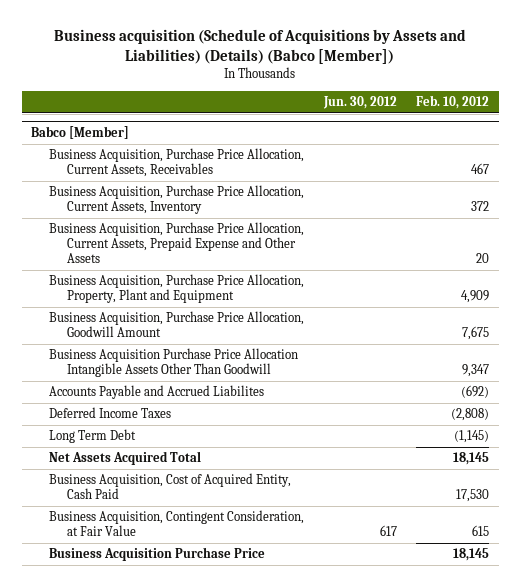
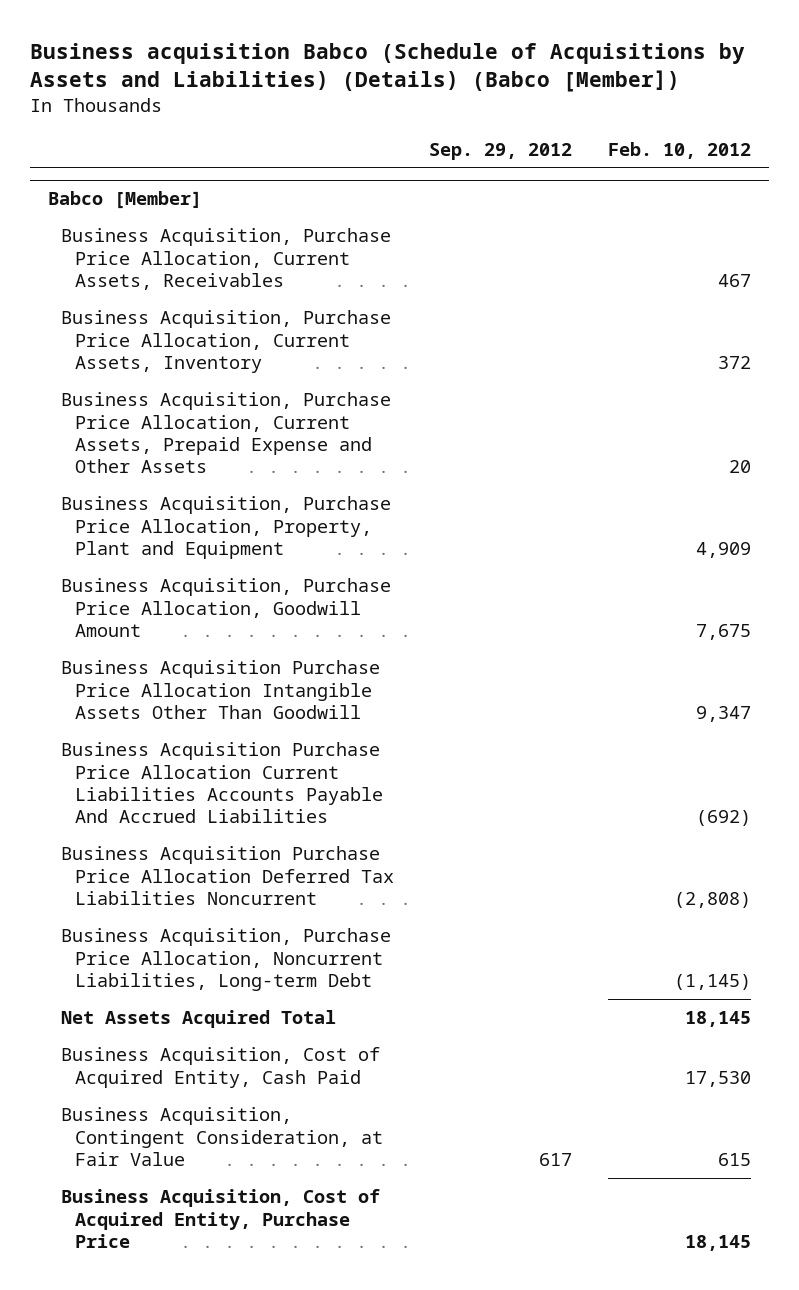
[54,29,467,64] Business acquisition (Schedule of Acquisitions by Assets and Liabilities) (Details) (Babco [Member]) -> [29,42,745,93] Business acquisition Babco (Schedule of Acquisitions by Assets and Liabilities) (Details) (Babco [Member])
[322,96,397,110] Jun. 30, 2012 -> none
none -> [429,142,573,160] Sep. 29, 2012
[49,385,265,400] Accounts Payable and Accrued Liabilites -> [61,742,383,824] Business Acquisition Purchase Price Allocation Current Liabilities Accounts Payable And Accrued Liabilities
[49,407,172,419] Deferred Income Taxes -> [61,846,394,906] Business Acquisition Purchase Price Allocation Deferred Tax Liabilities Noncurrent
[49,429,137,444] Long Term Debt -> [61,928,392,992] Business Acquisition, Purchase Price Allocation, Noncurrent Liabilities, Long-term Debt
[49,547,266,562] Business Acquisition Purchase Price -> [61,1189,381,1249] Business Acquisition, Cost of Acquired Entity, Purchase Price

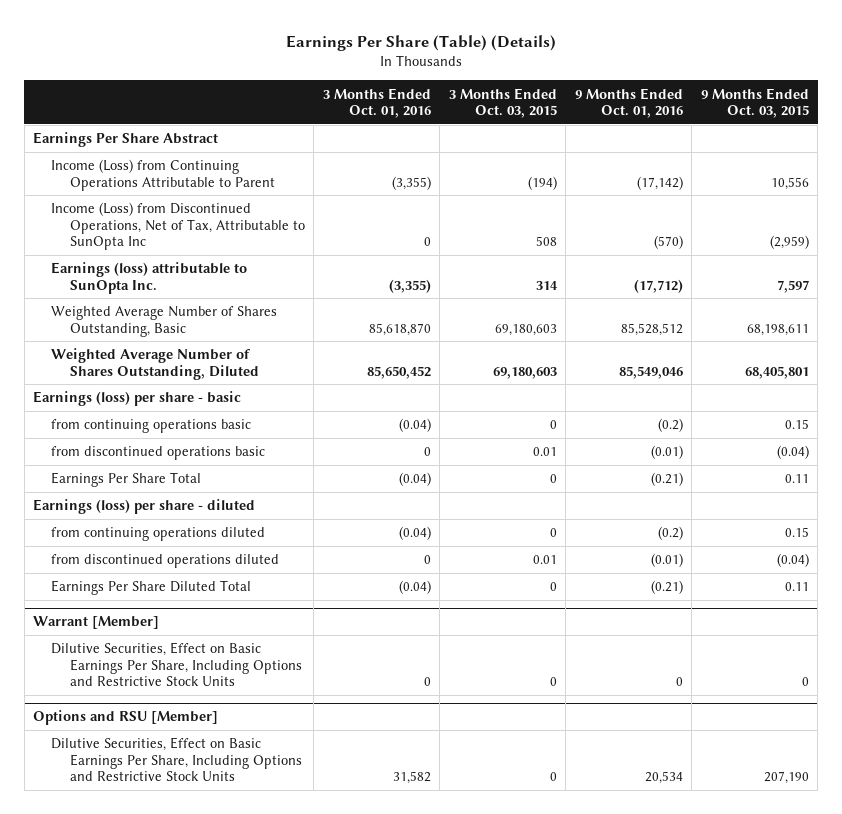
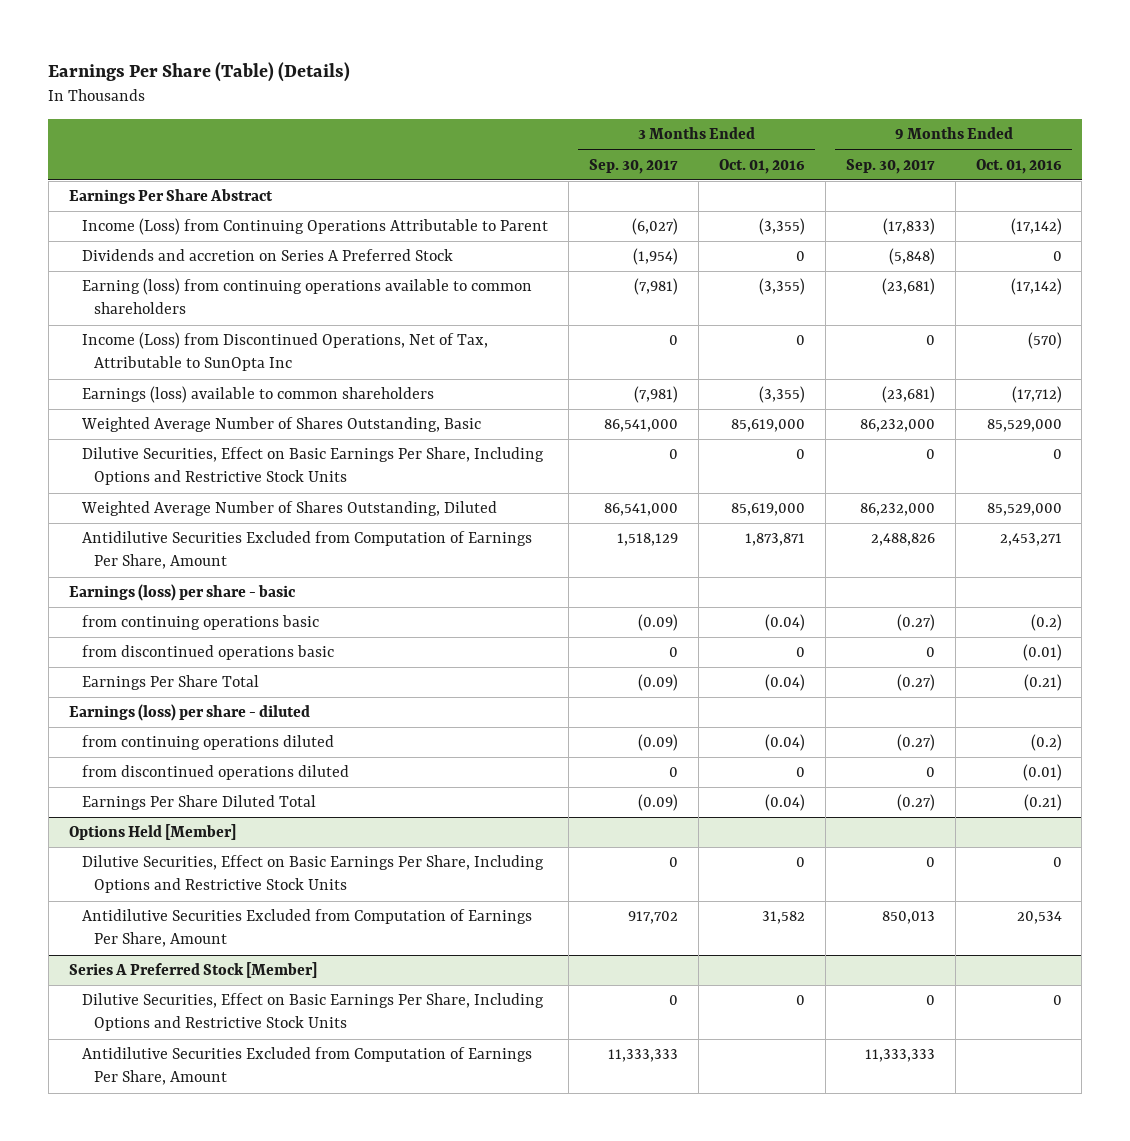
[448,87,557,119] 3 Months Ended Oct. 03, 2015 -> none
[700,87,809,119] 9 Months Ended Oct. 03, 2015 -> none
none -> [588,158,678,174] Sep. 30, 2017
none -> [845,158,935,174] Sep. 30, 2017
none -> [81,249,453,262] Dividends and accretion on Series A Preferred Stock
none -> [81,278,532,315] Earning (loss) from continuing operations available to common shareholders
[51,262,248,294] Earnings (loss) attributable to SunOpta Inc. -> [81,386,434,404] Earnings (loss) available to common shareholders
[368,322,431,336] 85,618,870 -> [730,419,805,433] 85,619,000
[620,322,683,336] 85,528,512 -> [986,419,1062,433] 85,529,000
none -> [81,447,544,486] Dilutive Securities, Effect on Basic Earnings Per Share, Including Options and Restrictive Stock Units
[366,365,431,379] 85,650,452 -> [730,503,805,517] 85,619,000
[618,365,683,379] 85,549,046 -> [986,503,1062,517] 85,529,000
none -> [81,531,532,570] Antidilutive Securities Excluded from Computation of Earnings Per Share, Amount
[33,616,160,630] Warrant [Member] -> none
none -> [68,824,236,841] Options Held [Member]
[33,710,219,726] Options and RSU [Member] -> none
none -> [81,909,532,948] Antidilutive Securities Excluded from Computation of Earnings Per Share, Amount
none -> [68,962,317,979] Series A Preferred Stock [Member]
[392,771,431,785] 31,582 -> [795,995,805,1006] 0
[644,771,683,785] 20,534 -> [1052,995,1062,1006] 0
none -> [81,1047,532,1086] Antidilutive Securities Excluded from Computation of Earnings Per Share, Amount

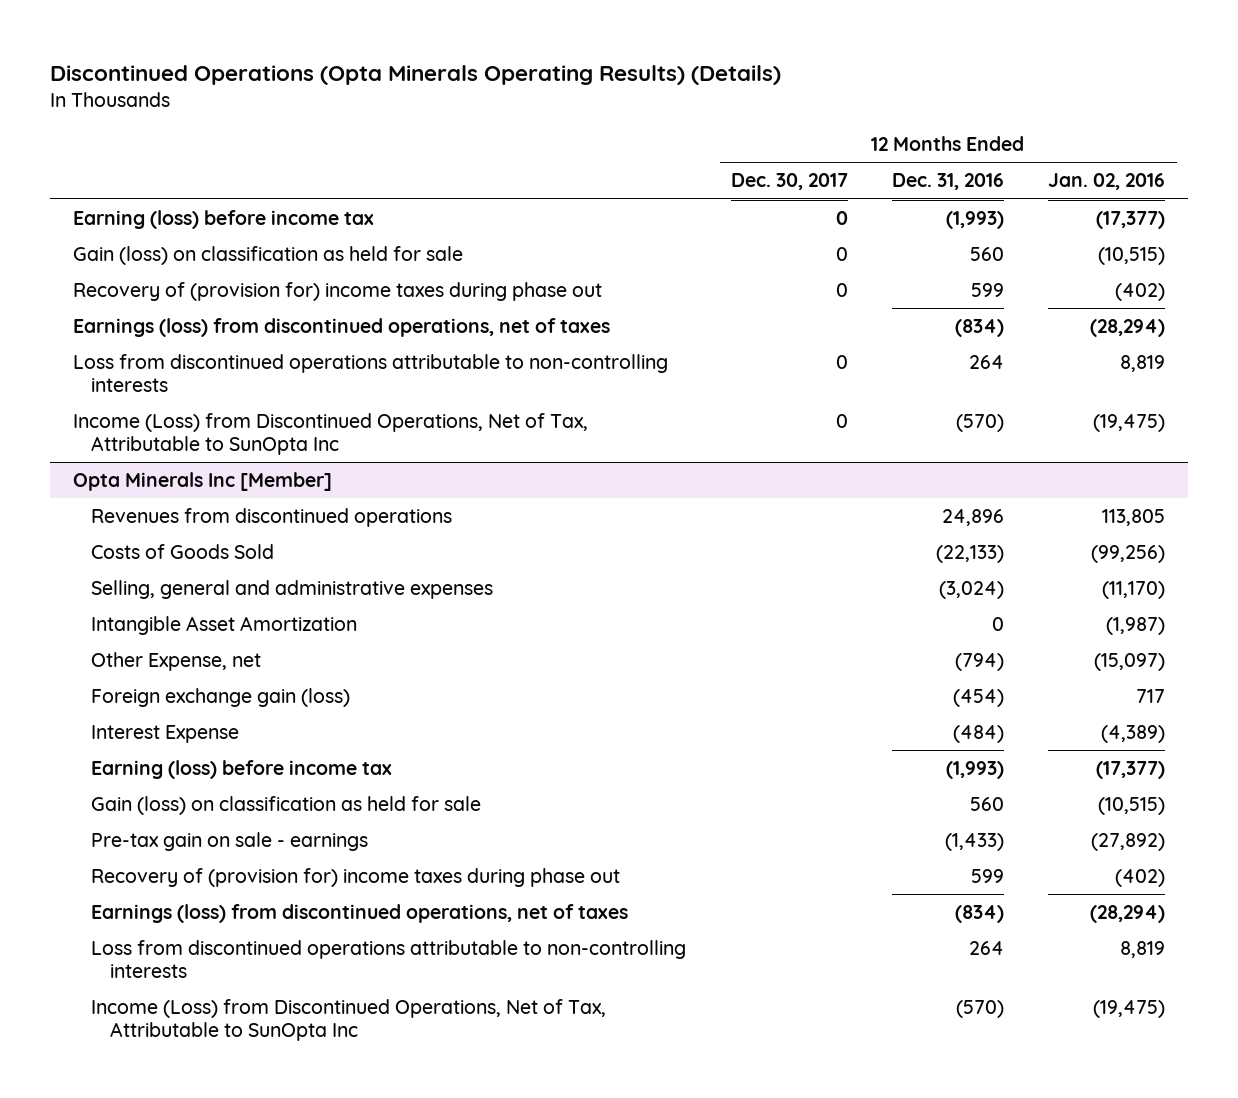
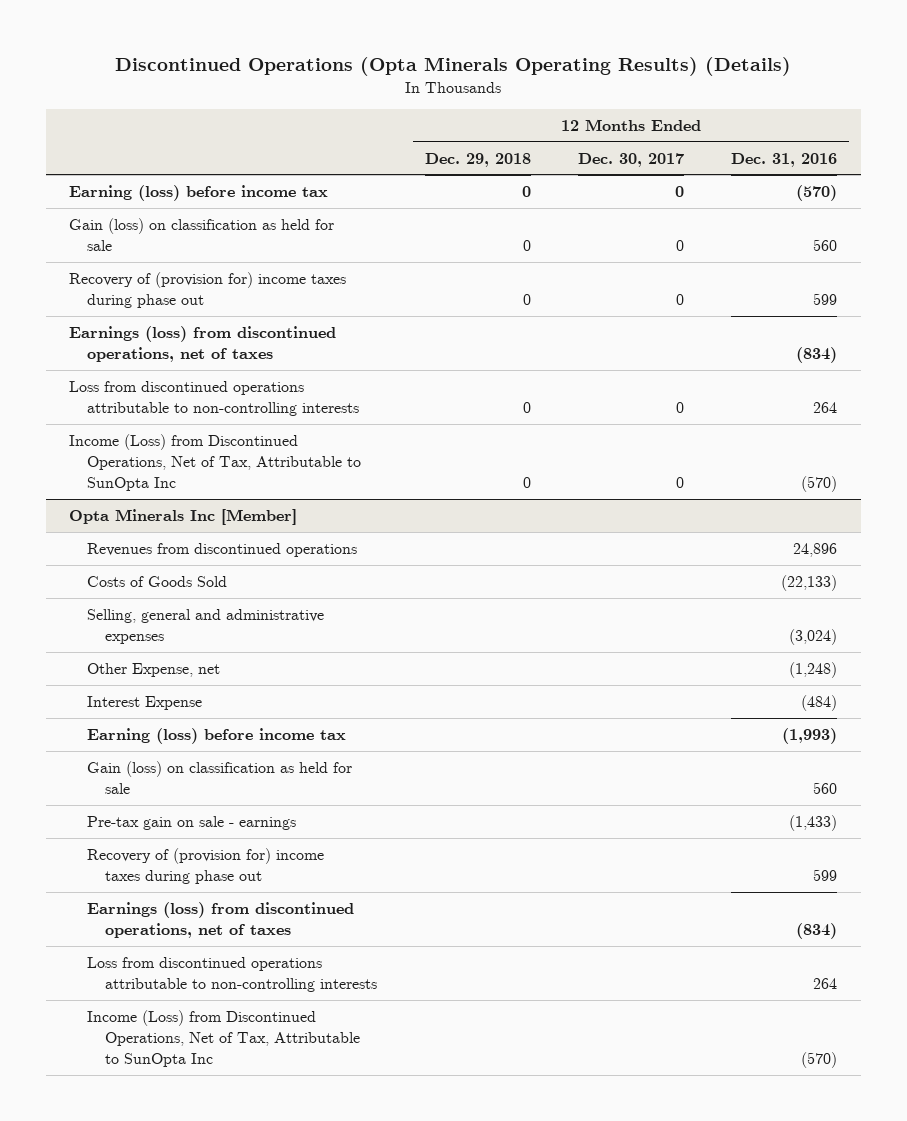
[1048,173,1166,191] Jan. 02, 2016 -> none
none -> [424,152,531,167] Dec. 29, 2018
[946,211,1005,230] (1,993) -> [796,184,838,201] (570)
[91,616,358,636] Intangible Asset Amortization -> none
[91,688,351,708] Foreign exchange gain (loss) -> none
[955,653,1005,672] (794) -> [789,661,838,678] (1,248)

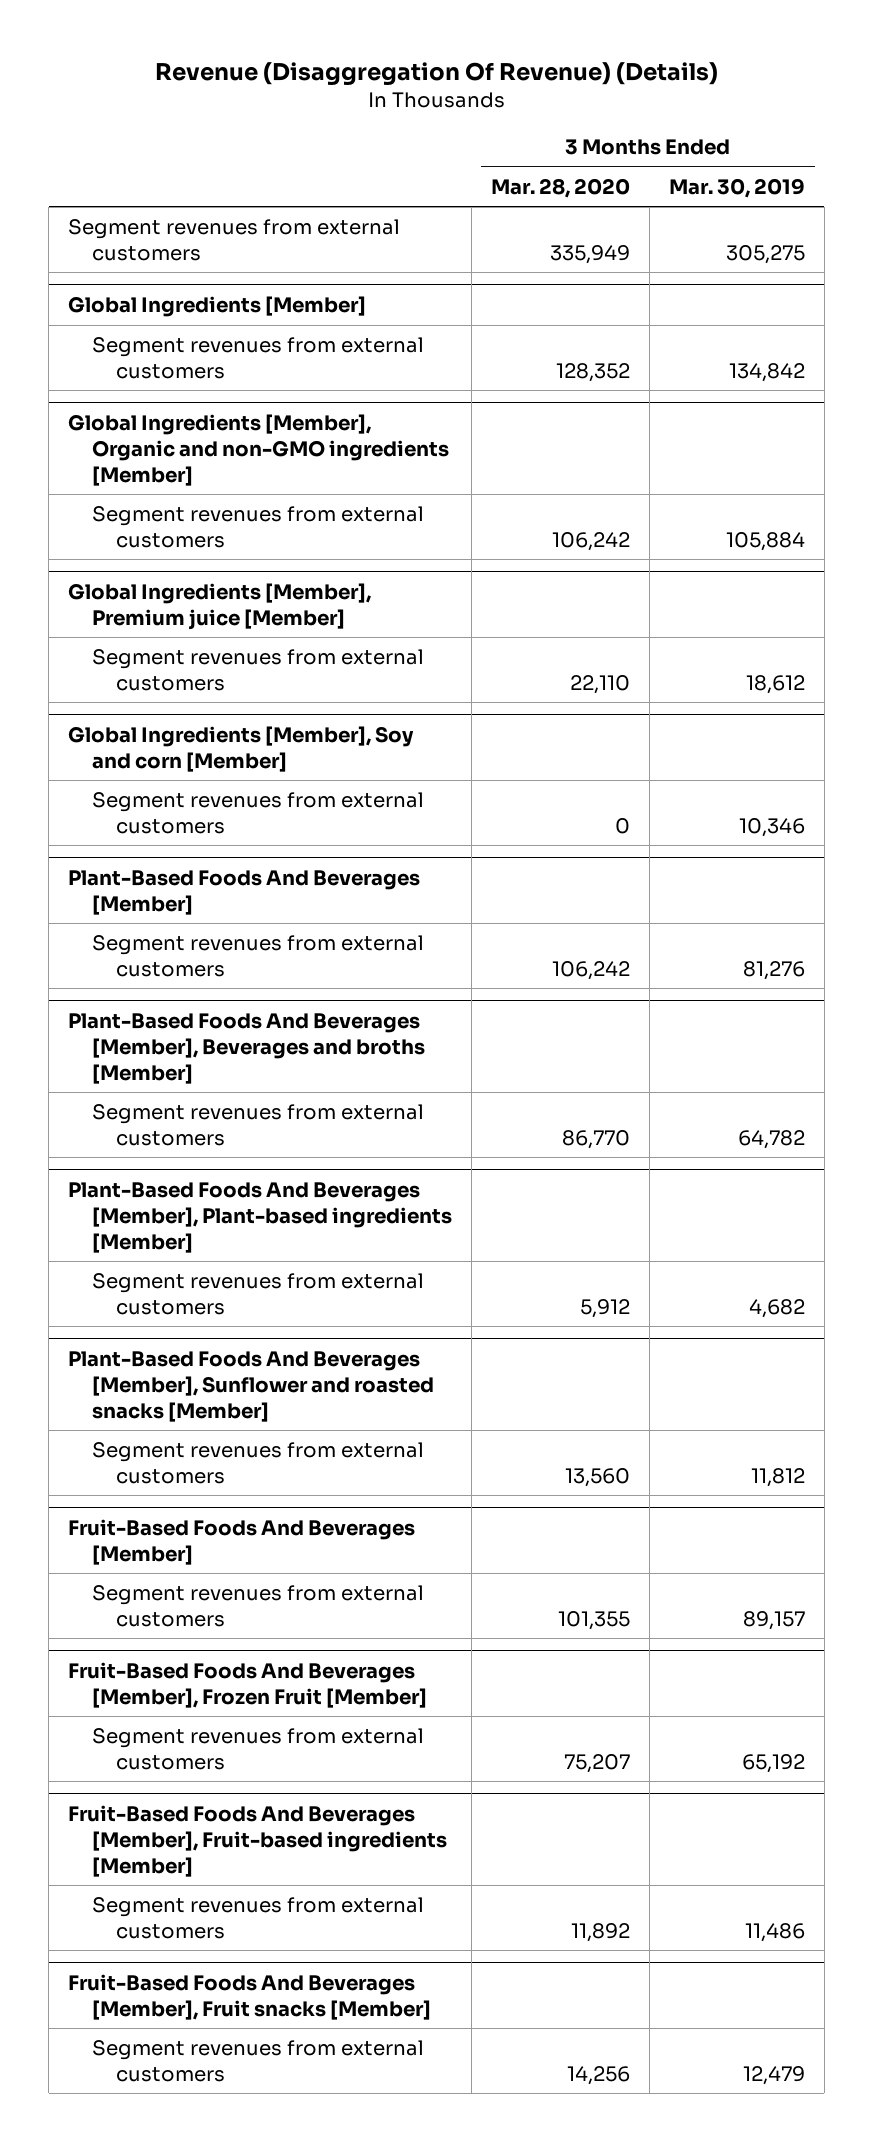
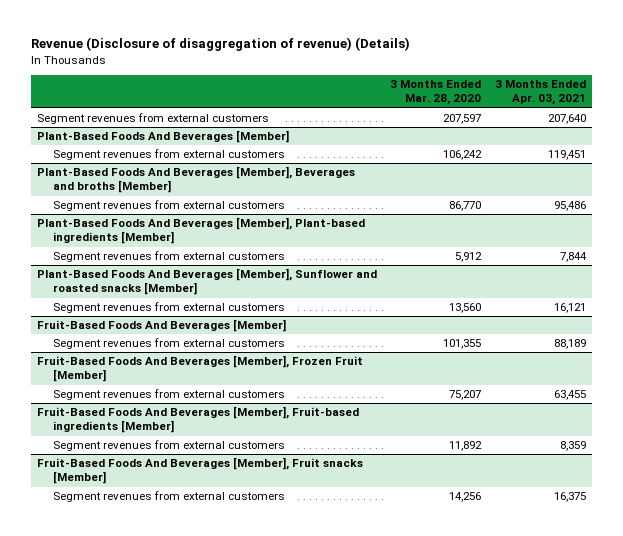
[154,61,718,86] Revenue (Disaggregation Of Revenue) (Details) -> [30,37,410,52] Revenue (Disclosure of disaggregation of revenue) (Details)
[668,177,805,198] Mar. 30, 2019 -> none
none -> [494,80,586,106] 3 Months Ended Apr. 03, 2021
[68,296,367,318] Global Ingredients [Member] -> none
[92,337,425,379] Segment revenues from external customers -> none
[68,414,450,486] Global Ingredients [Member], Organic and non-GMO ingredients [Member] -> none
[92,506,425,548] Segment revenues from external customers -> none
[68,583,372,630] Global Ingredients [Member], Premium juice [Member] -> none
[92,649,425,691] Segment revenues from external customers -> none
[68,726,415,772] Global Ingredients [Member], Soy and corn [Member] -> none
[92,792,425,834] Segment revenues from external customers -> none
[550,244,631,264] 335,949 -> [443,114,482,125] 207,597

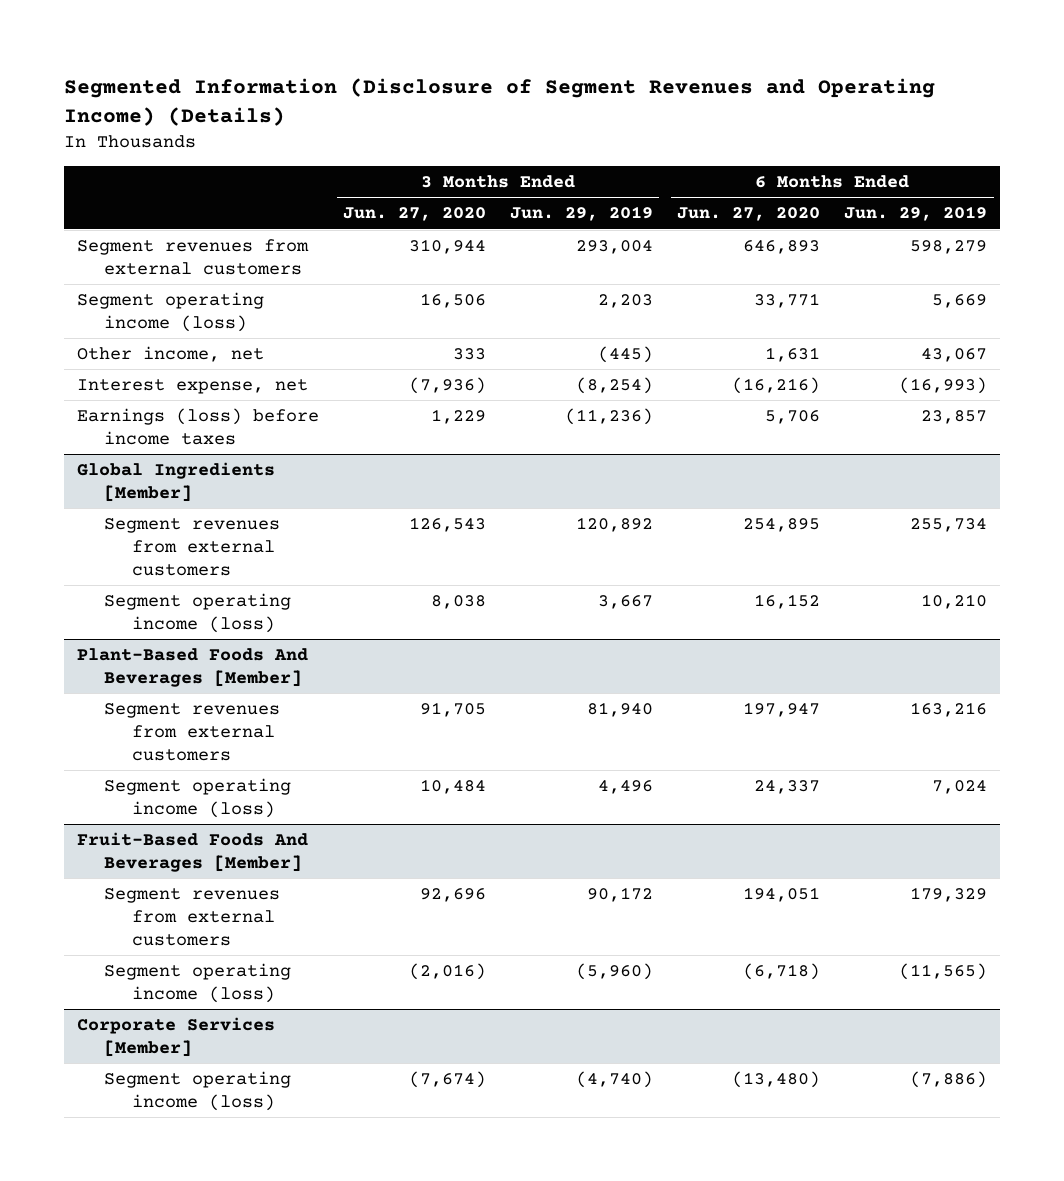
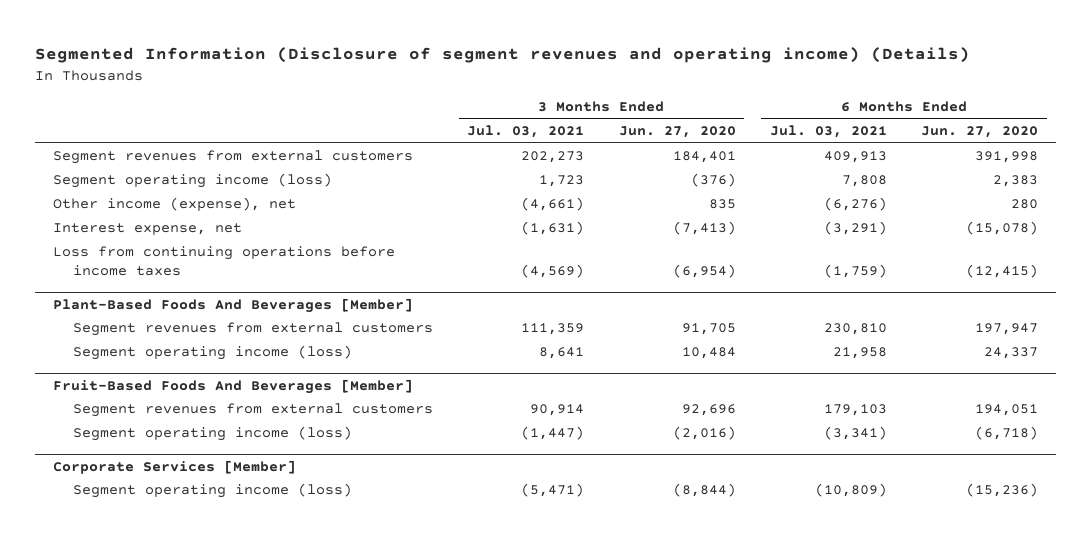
[64,78,936,127] Segmented Information (Disclosure of Segment Revenues and Operating Income) (Details) -> [35,47,971,64] Segmented Information (Disclosure of segment revenues and operating income) (Details)
[510,206,654,222] Jun. 29, 2019 -> none
[844,206,988,222] Jun. 29, 2019 -> none
none -> [467,125,585,139] Jul. 03, 2021
none -> [769,125,887,139] Jul. 03, 2021
[76,462,275,502] Global Ingredients [Member] -> none
[104,518,281,576] Segment revenues from external customers -> none
[104,593,292,633] Segment operating income (loss) -> none
[408,239,486,255] 310,944 -> [672,151,736,164] 184,401
[743,240,821,255] 646,893 -> [975,151,1039,164] 391,998
[419,293,486,309] 16,506 -> [690,173,736,188] (376)
[754,293,821,309] 33,771 -> [993,175,1039,188] 2,383
[76,346,264,363] Other income, net -> [52,197,296,212] Other income (expense), net
[452,348,486,361] 333 -> [708,199,736,210] 835
[765,347,821,363] 1,631 -> [1011,199,1039,210] 280
[408,377,486,395] (7,936) -> [672,221,736,236] (7,413)
[732,377,821,395] (16,216) -> [966,221,1039,236] (15,078)
[76,408,319,445] Earnings (loss) before income taxes -> [52,246,395,277] Loss from continuing operations before income taxes
[430,409,486,425] 1,229 -> [672,264,736,279] (6,954)
[765,410,821,425] 5,706 -> [966,264,1039,279] (12,415)
[408,1071,486,1089] (7,674) -> [672,483,736,498] (8,844)
[732,1071,821,1089] (13,480) -> [966,483,1039,498] (15,236)

